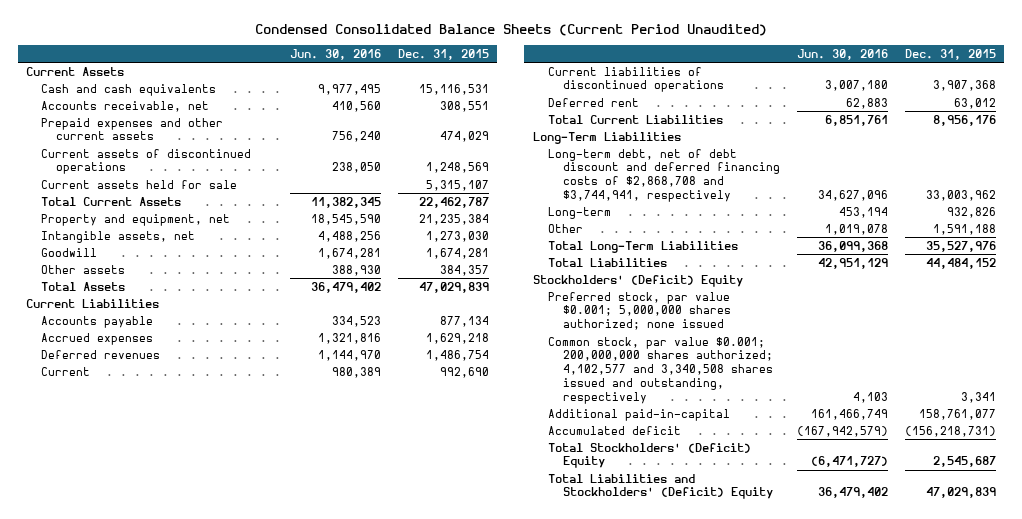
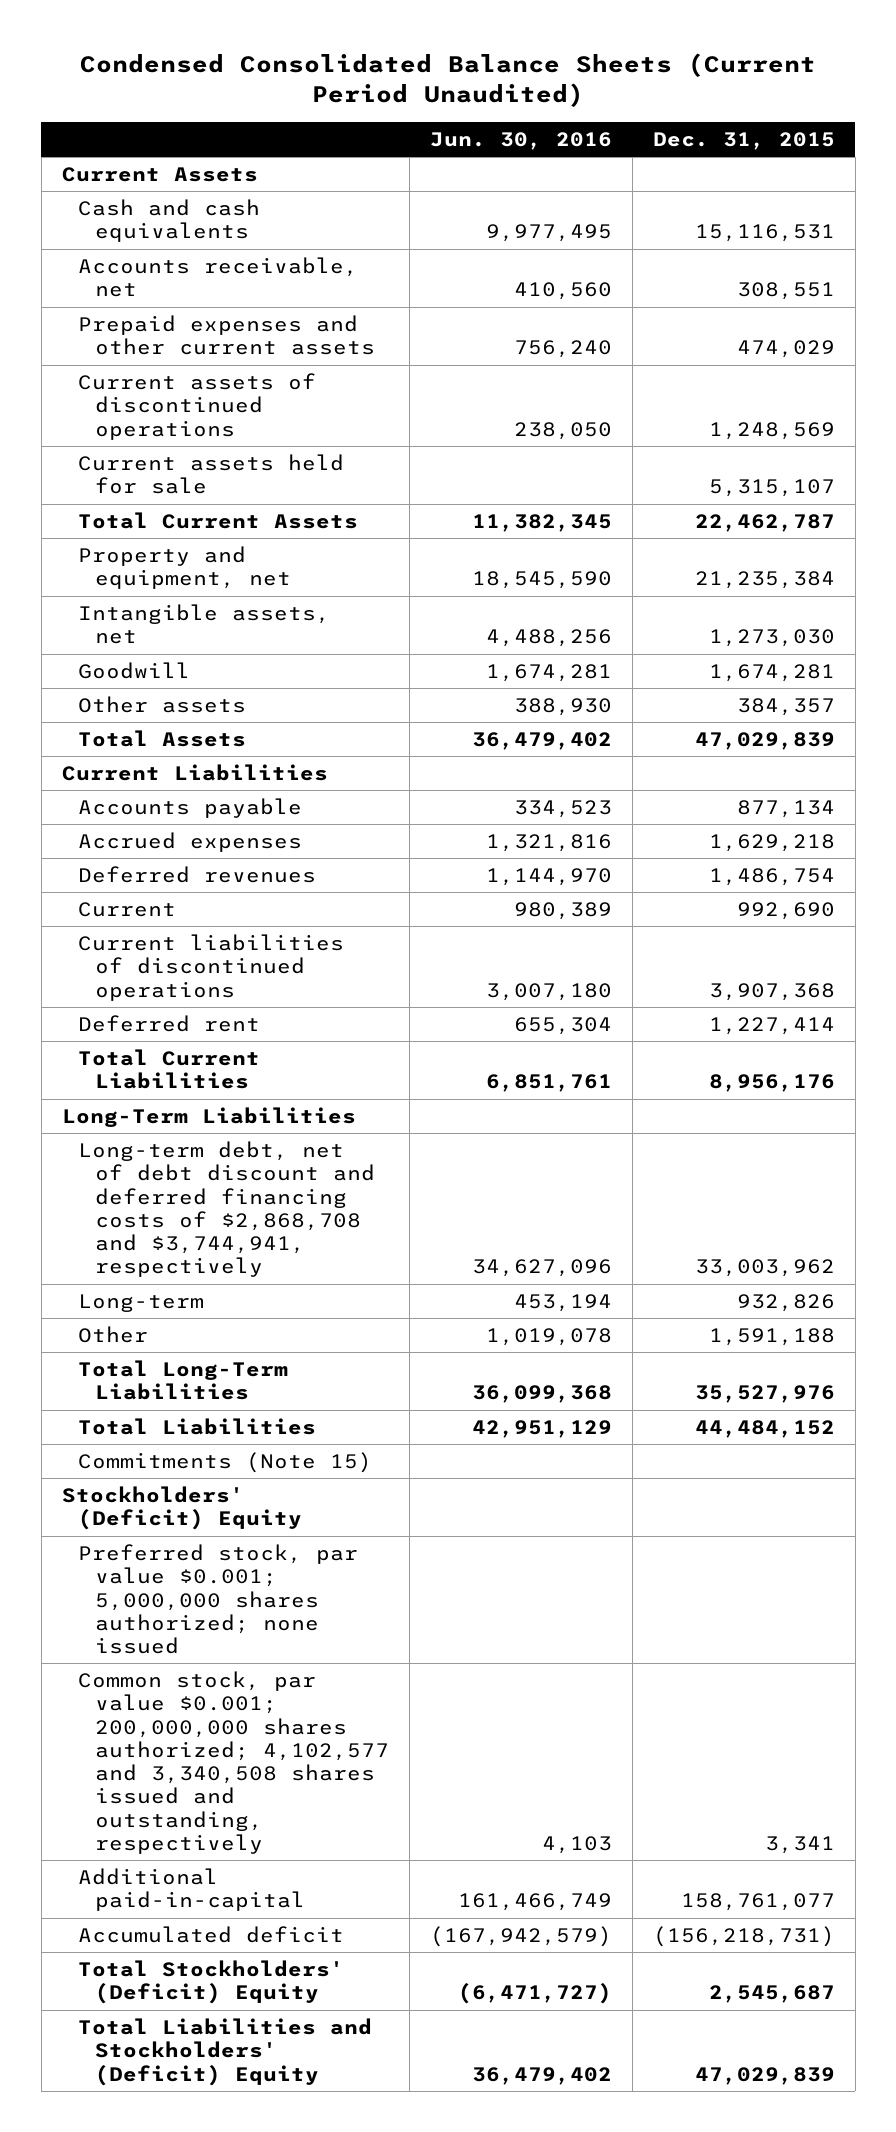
[845,97,888,109] 62,883 -> [513,1017,612,1036] 655,304
[953,97,996,109] 63,012 -> [708,1017,835,1036] 1,227,414
none -> [78,1452,373,1474] Commitments (Note 15)

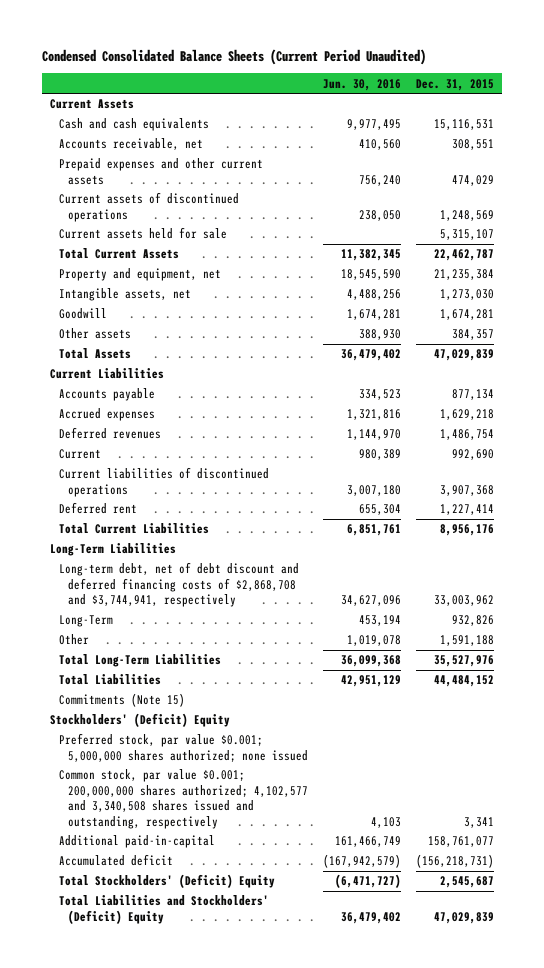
[78,1294,205,1313] Long-term -> [58,615,113,628] Long-Term

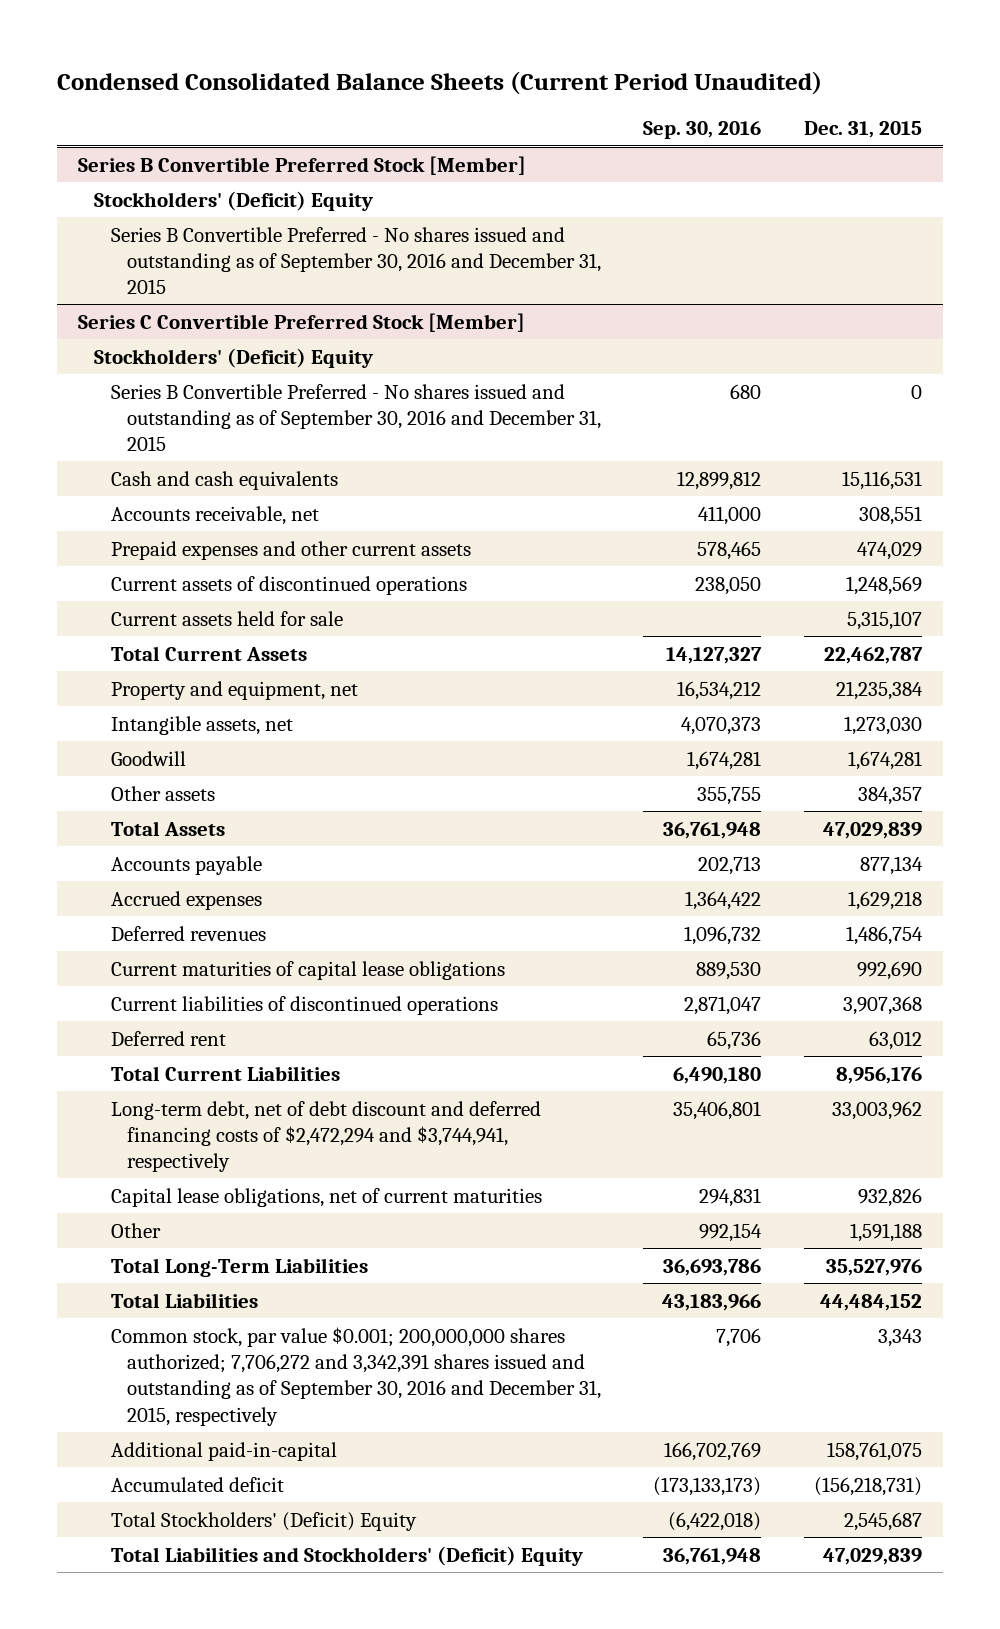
[323,78,402,91] Jun. 30, 2016 -> none
none -> [643,121,762,140] Sep. 30, 2016
[49,99,134,110] Current Assets -> none
none -> [78,155,527,175] Series B Convertible Preferred Stock [Member]
none -> [94,190,374,211] Stockholders' (Deficit) Equity
none -> [110,226,601,295] Series B Convertible Preferred - No shares issued and outstanding as of September 30, 2016 and December 31, 2015
none -> [78,312,526,332] Series C Convertible Preferred Stock [Member]
none -> [94,347,374,368] Stockholders' (Deficit) Equity
none -> [110,383,601,452] Series B Convertible Preferred - No shares issued and outstanding as of September 30, 2016 and December 31, 2015
[49,368,164,380] Current Liabilities -> none
[58,449,101,460] Current -> [110,960,505,980] Current maturities of capital lease obligations
[440,504,495,516] 1,227,414 -> [868,1030,922,1050] 63,012
[49,543,176,557] Long-Term Liabilities -> none
[58,562,299,608] Long-term debt, net of debt discount and deferred financing costs of $2,868,708 and $3,744,941, respectively -> [110,1100,541,1173] Long-term debt, net of debt discount and deferred financing costs of $2,472,294 and $3,744,941, respectively
[58,615,113,628] Long-Term -> [110,1187,542,1207] Capital lease obligations, net of current maturities
[58,693,185,708] Commitments (Note 15) -> none
[49,713,230,728] Stockholders' (Deficit) Equity -> none
[58,733,308,762] Preferred stock, par value $0.001; 5,000,000 shares authorized; none issued -> none
[58,769,308,829] Common stock, par value $0.001; 200,000,000 shares authorized; 4,102,577 and 3,340,508 shares issued and outstanding, respectively -> [110,1326,601,1426] Common stock, par value $0.001; 200,000,000 shares authorized; 7,706,272 and 3,342,391 shares issued and outstanding as of September 30, 2016 and December 31, 2015, respectively
[464,816,495,828] 3,341 -> [877,1328,922,1347] 3,343
[428,836,495,848] 158,761,077 -> [826,1441,922,1461] 158,761,075

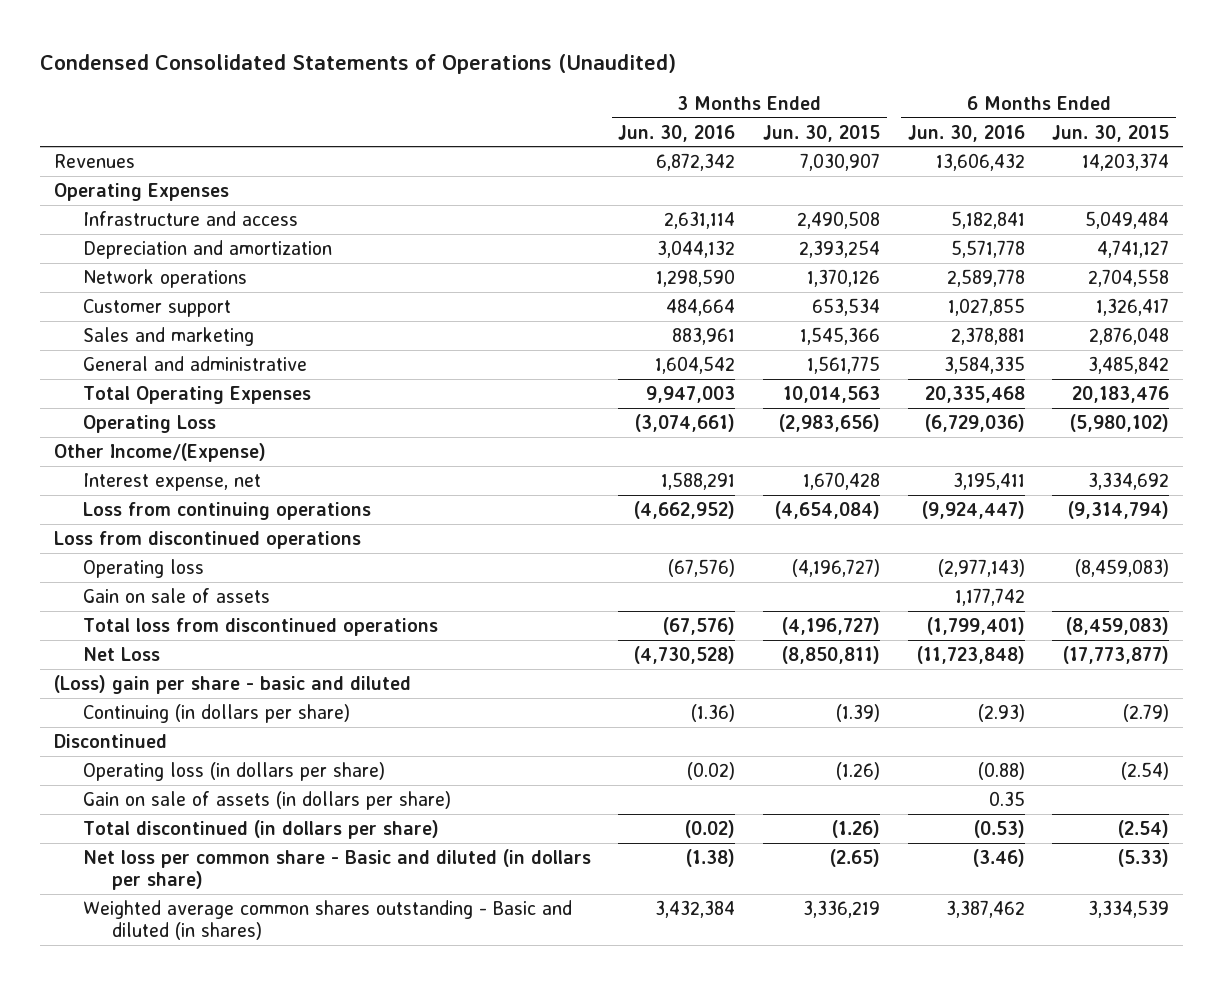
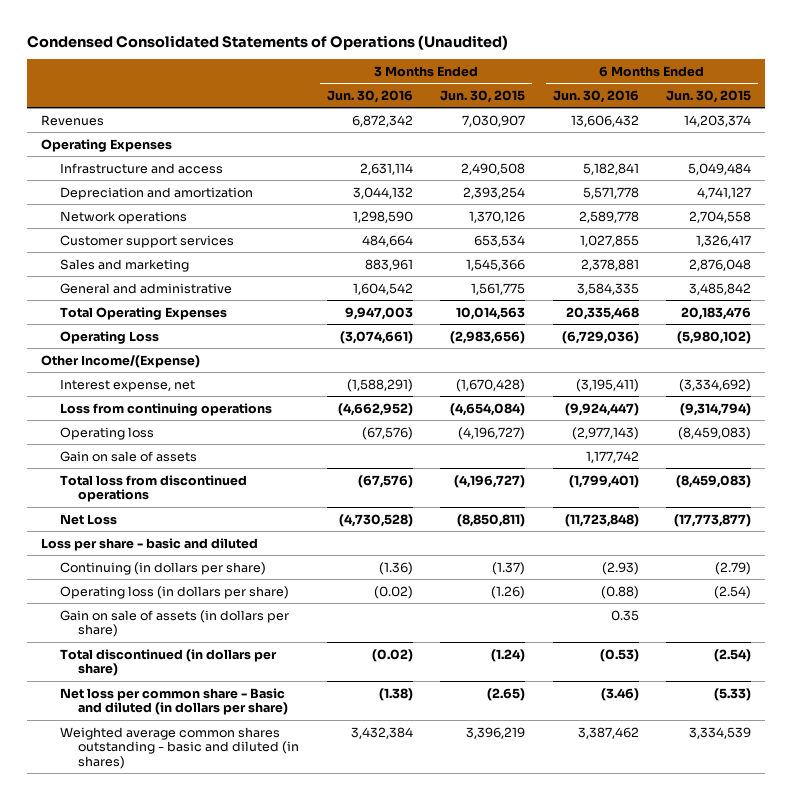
[82,298,231,317] Customer support -> [59,234,234,248] Customer support services
[661,471,736,490] 1,588,291 -> [346,378,413,392] (1,588,291)
[803,471,881,490] 1,670,428 -> [456,378,526,392] (1,670,428)
[952,471,1025,490] 3,195,411 -> [575,378,639,392] (3,195,411)
[1088,471,1170,490] 3,334,692 -> [678,378,751,392] (3,334,692)
[53,530,361,549] Loss from discontinued operations -> none
[53,733,167,748] Discontinued -> none
[53,674,411,694] (Loss) gain per share - basic and diluted -> [40,537,258,551] Loss per share - basic and diluted
[836,703,881,722] (1.39) -> [492,561,526,575] (1.37)
[832,819,881,838] (1.26) -> [491,648,526,662] (1.24)
[82,899,572,941] Weighted average common shares outstanding - Basic and diluted (in shares) -> [59,726,300,770] Weighted average common shares outstanding - basic and diluted (in shares)
[803,899,881,918] 3,336,219 -> [466,726,526,739] 3,396,219

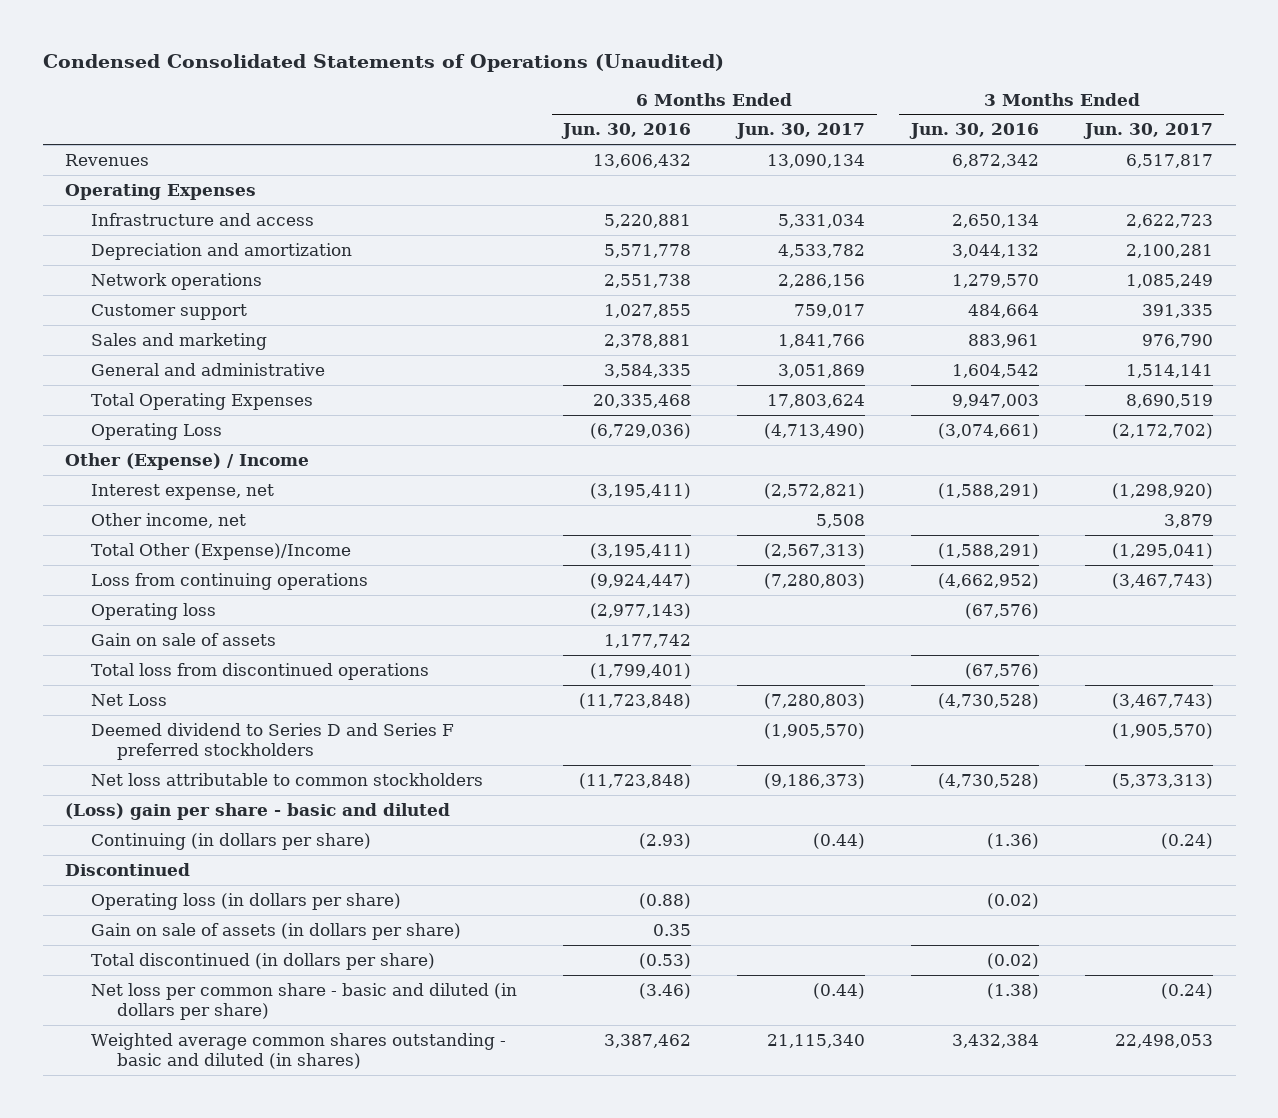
[440,89,526,103] Jun. 30, 2015 -> none
[665,89,751,103] Jun. 30, 2015 -> none
none -> [735,123,866,140] Jun. 30, 2017
none -> [1082,123,1213,140] Jun. 30, 2017
[359,162,413,175] 2,631,114 -> [951,213,1039,228] 2,650,134
[582,162,639,175] 5,182,841 -> [604,213,692,228] 5,220,881
[352,210,413,223] 1,298,590 -> [951,273,1039,288] 1,279,570
[578,210,639,223] 2,589,778 -> [604,273,692,288] 2,551,738
[59,234,234,248] Customer support services -> [91,303,248,320] Customer support
[40,354,200,368] Other Income/(Expense) -> [65,452,310,470] Other (Expense) / Income
none -> [91,512,247,528] Other income, net
none -> [91,542,352,560] Total Other (Expense)/Income
none -> [91,722,455,760] Deemed dividend to Series D and Series F preferred stockholders
none -> [91,772,484,786] Net loss attributable to common stockholders
[40,537,258,551] Loss per share - basic and diluted -> [65,802,451,820] (Loss) gain per share - basic and diluted
none -> [65,862,191,876] Discontinued
[59,687,289,716] Net loss per common share - Basic and diluted (in dollars per share) -> [91,982,518,1020] Net loss per common share - basic and diluted (in dollars per share)

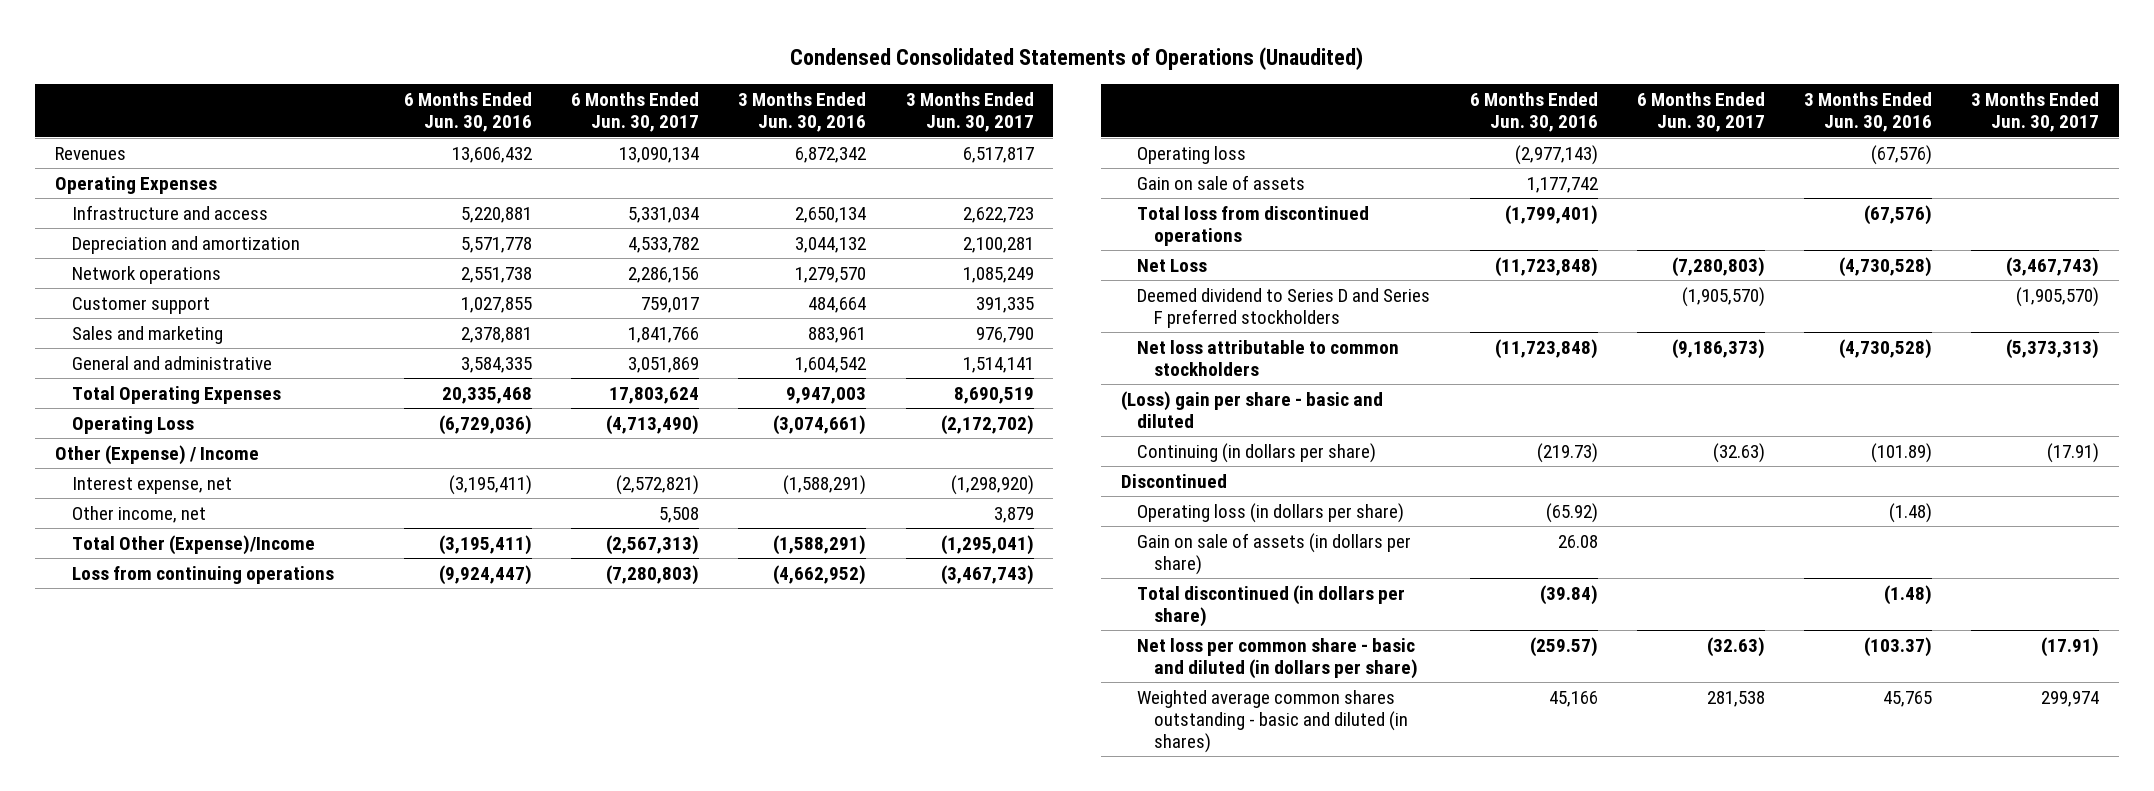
[639,832,692,849] (2.93) -> [1536,442,1598,463] (219.73)
[813,832,866,849] (0.44) -> [1712,442,1765,463] (32.63)
[986,832,1039,849] (1.36) -> [1871,442,1933,463] (101.89)
[1160,832,1213,849] (0.24) -> [2047,442,2100,463] (17.91)
[639,892,692,909] (0.88) -> [1545,502,1598,523] (65.92)
[986,892,1039,909] (0.02) -> [1889,502,1933,523] (1.48)
[653,923,692,936] 0.35 -> [1557,534,1598,548] 26.08
[639,952,692,969] (0.53) -> [1539,584,1598,605] (39.84)
[986,952,1039,969] (0.02) -> [1884,584,1933,605] (1.48)
[639,982,692,999] (3.46) -> [1529,636,1598,657] (259.57)
[813,982,866,999] (0.44) -> [1706,636,1765,657] (32.63)
[986,982,1039,999] (1.38) -> [1864,636,1933,657] (103.37)
[1160,982,1213,999] (0.24) -> [2041,636,2100,657] (17.91)
[604,1033,692,1048] 3,387,462 -> [1548,690,1598,707] 45,166
[767,1033,866,1048] 21,115,340 -> [1706,690,1765,707] 281,538
[951,1033,1039,1048] 3,432,384 -> [1883,690,1933,707] 45,765
[1114,1033,1213,1048] 22,498,053 -> [2041,690,2100,707] 299,974

